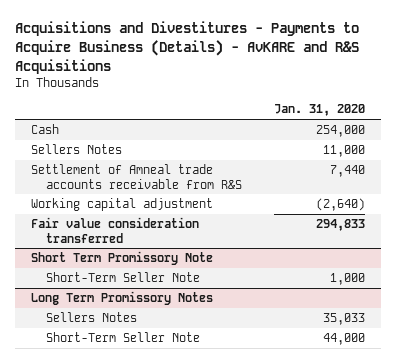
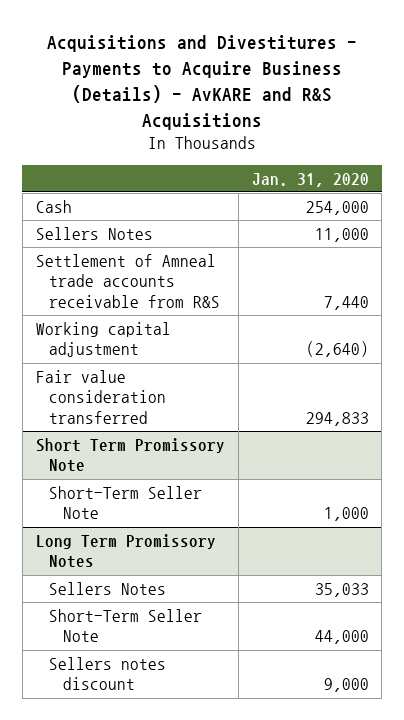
none -> [49,656,167,691] Sellers notes discount

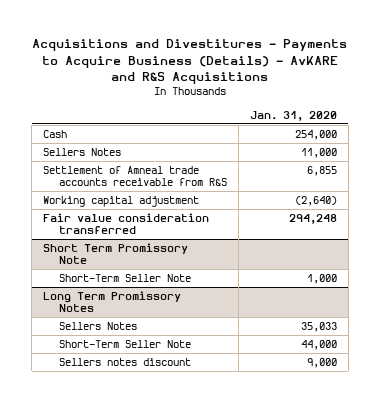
[323,296,369,311] 7,440 -> [306,165,337,176] 6,855
[305,412,369,427] 294,833 -> [288,213,337,224] 294,248

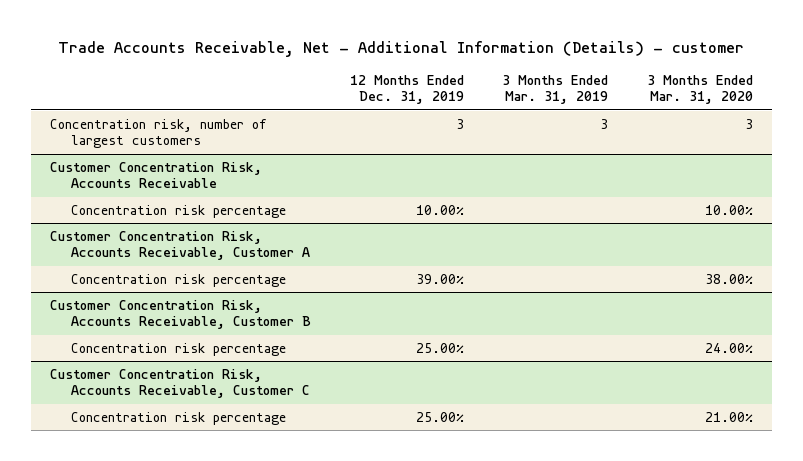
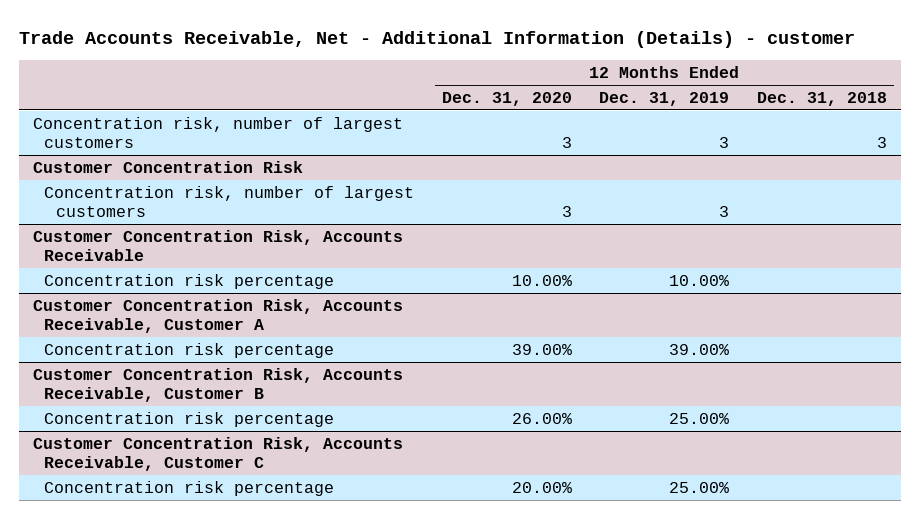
[502,74,609,105] 3 Months Ended Mar. 31, 2019 -> none
[646,74,753,105] 3 Months Ended Mar. 31, 2020 -> none
none -> [441,91,572,106] Dec. 31, 2020
none -> [756,91,887,106] Dec. 31, 2018
none -> [32,160,303,173] Customer Concentration Risk
none -> [44,185,415,218] Concentration risk, number of largest customers

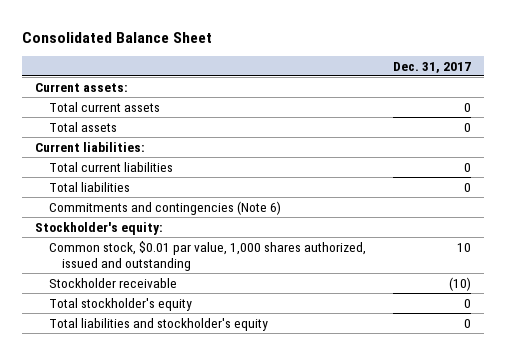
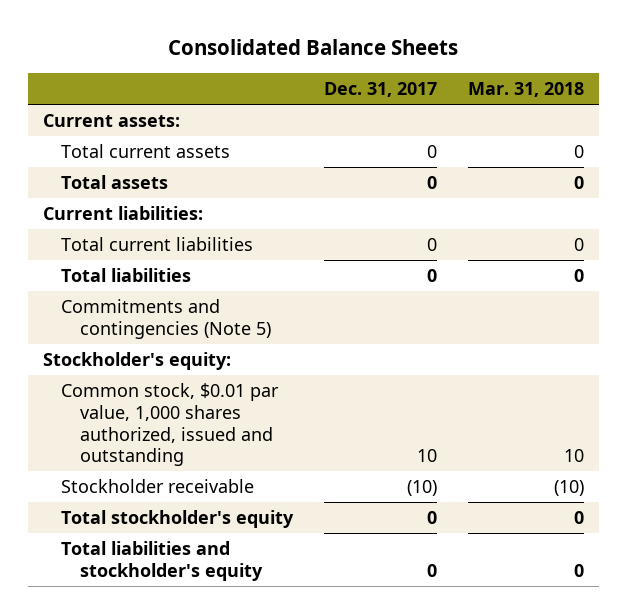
[21,31,212,43] Consolidated Balance Sheet -> [168,39,459,56] Consolidated Balance Sheets
none -> [467,82,584,98] Mar. 31, 2018
[48,200,281,215] Commitments and contingencies (Note 6) -> [61,298,271,339] Commitments and contingencies (Note 5)

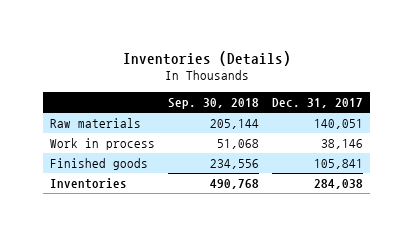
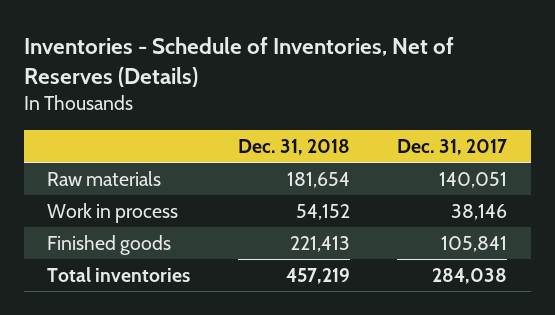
[122,50,291,66] Inventories (Details) -> [23,36,454,88] Inventories - Schedule of Inventories, Net of Reserves (Details)
[168,98,260,110] Sep. 30, 2018 -> none
none -> [237,138,350,155] Dec. 31, 2018
[49,178,127,190] Inventories -> [47,266,191,282] Total inventories

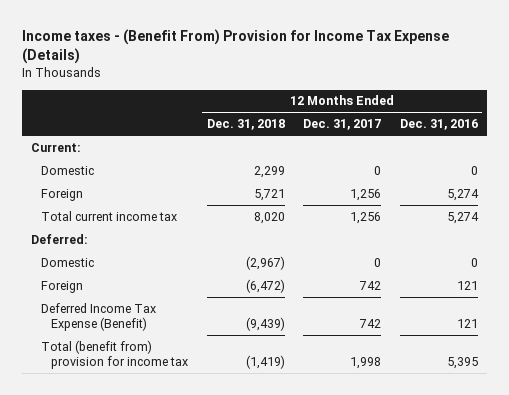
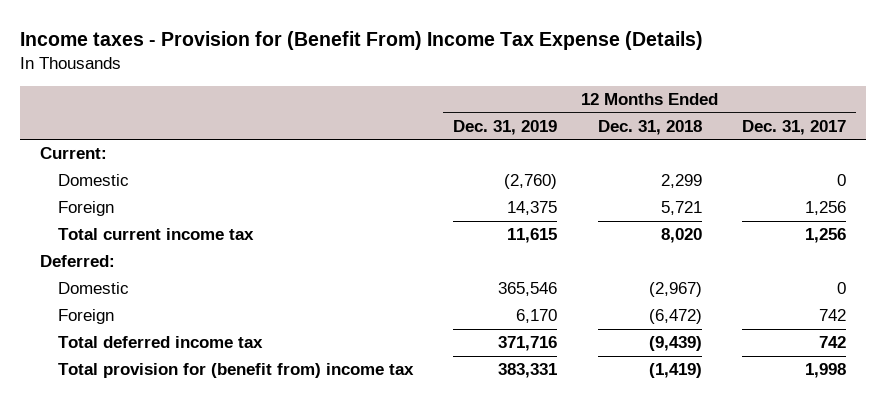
[22,29,450,65] Income taxes - (Benefit From) Provision for Income Tax Expense (Details) -> [20,31,704,51] Income taxes - Provision for (Benefit From) Income Tax Expense (Details)
[399,119,478,131] Dec. 31, 2016 -> none
none -> [453,119,558,135] Dec. 31, 2019
[41,302,157,332] Deferred Income Tax Expense (Benefit) -> [58,336,264,349] Total deferred income tax
[41,339,189,370] Total (benefit from) provision for income tax -> [58,363,415,379] Total provision for (benefit from) income tax

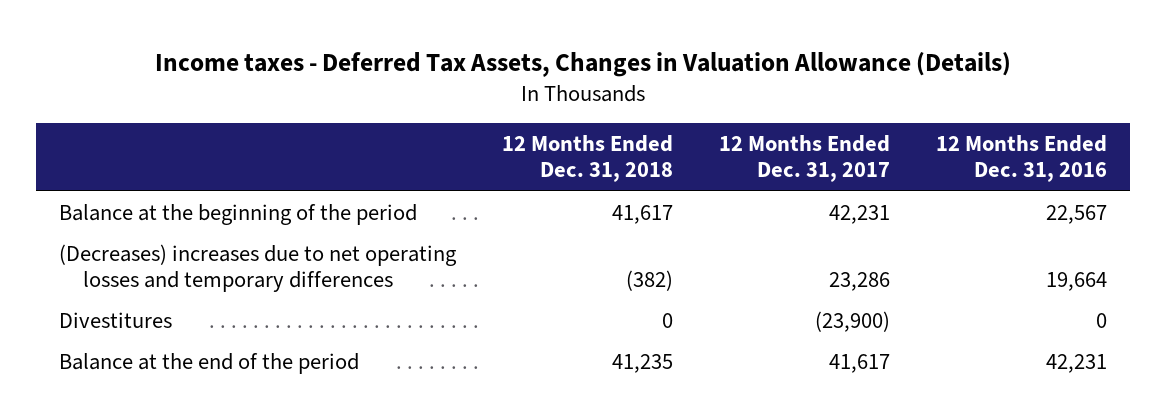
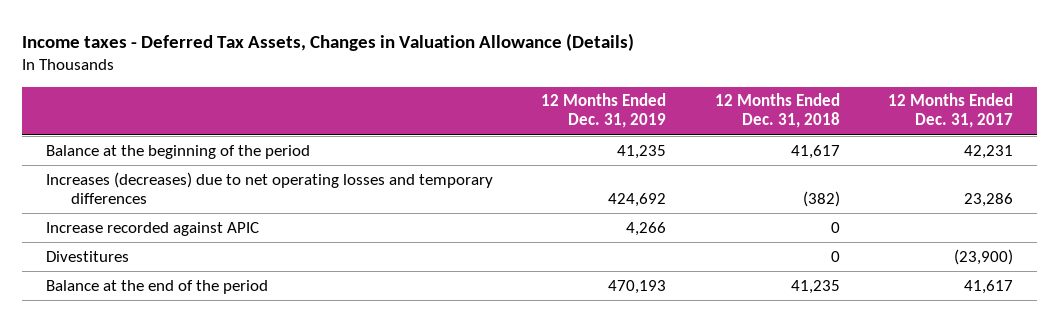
[936,135,1108,183] 12 Months Ended Dec. 31, 2016 -> none
none -> [541,93,667,129] 12 Months Ended Dec. 31, 2019
[59,243,458,293] (Decreases) increases due to net operating losses and temporary differences -> [46,171,494,204] Increases (decreases) due to net operating losses and temporary differences
none -> [46,221,260,236] Increase recorded against APIC

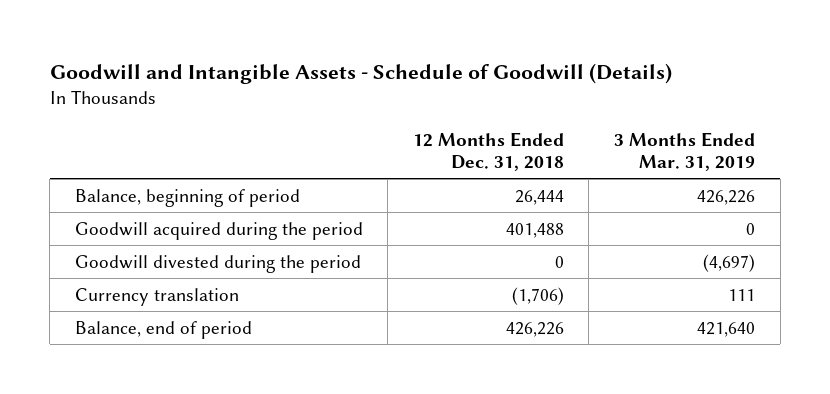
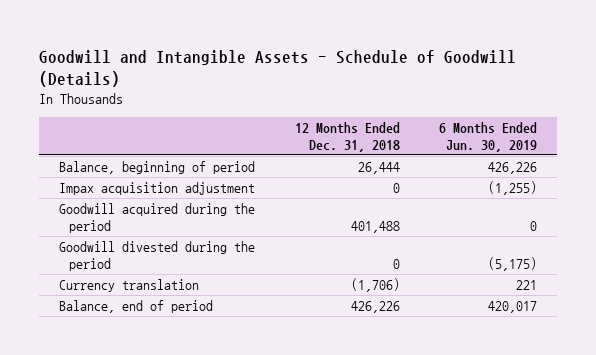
[613,131,755,171] 3 Months Ended Mar. 31, 2019 -> none
none -> [439,122,538,152] 6 Months Ended Jun. 30, 2019
none -> [59,182,256,196] Impax acquisition adjustment

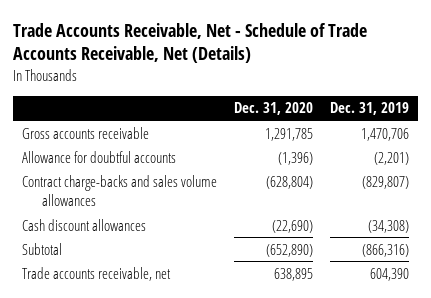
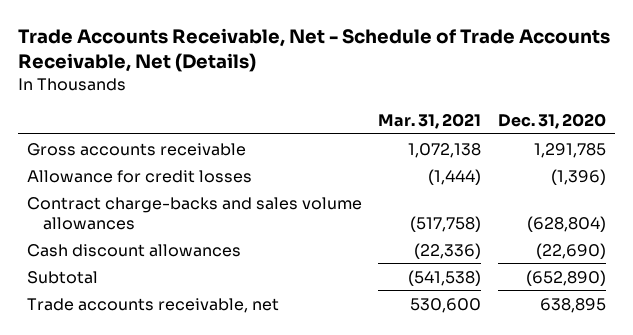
[330,102,410,116] Dec. 31, 2019 -> none
none -> [378,112,482,129] Mar. 31, 2021
[21,150,176,163] Allowance for doubtful accounts -> [26,169,252,183] Allowance for credit losses

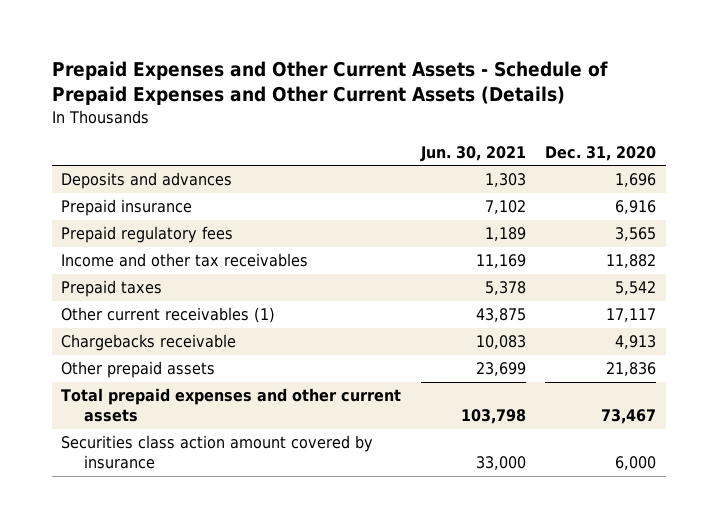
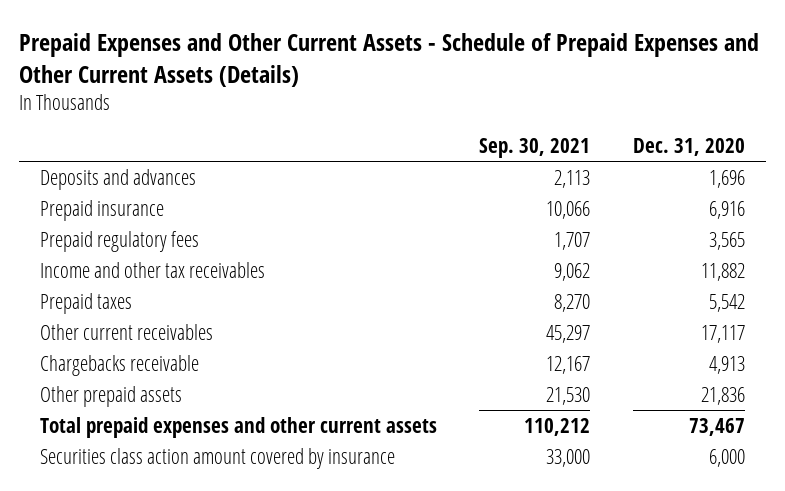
[419,145,526,162] Jun. 30, 2021 -> none
none -> [479,138,591,159] Sep. 30, 2021
[61,307,276,324] Other current receivables (1) -> [40,323,214,340] Other current receivables

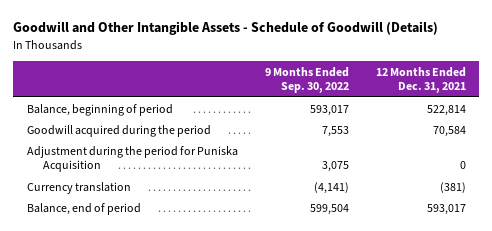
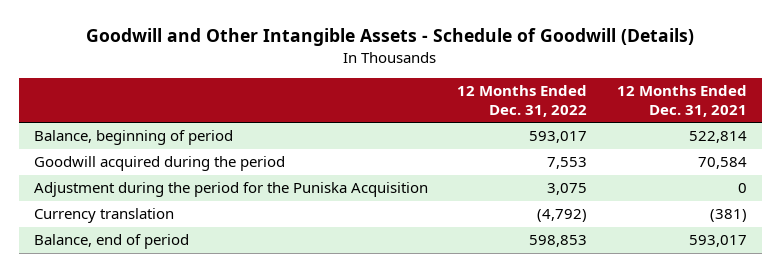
[264,66,349,94] 9 Months Ended Sep. 30, 2022 -> none
none -> [457,85,588,118] 12 Months Ended Dec. 31, 2022
[26,145,238,173] Adjustment during the period for Puniska Acquisition -> [33,182,428,198] Adjustment during the period for the Puniska Acquisition

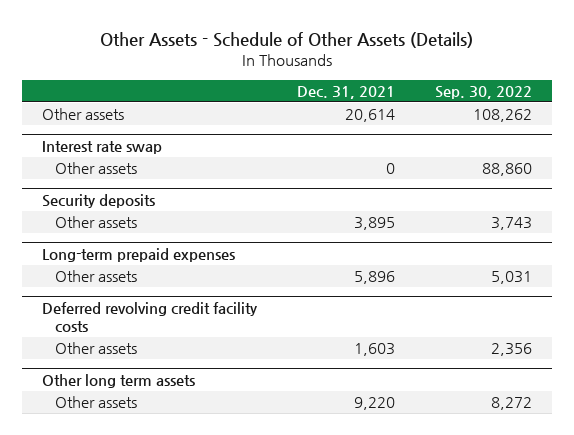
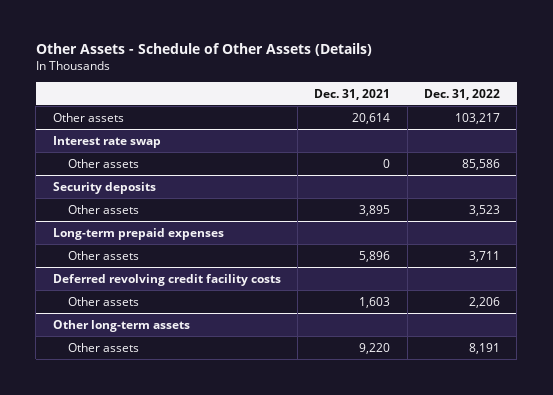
[435,85,533,99] Sep. 30, 2022 -> none
none -> [423,88,500,100] Dec. 31, 2022
[41,373,195,388] Other long term assets -> [52,319,190,332] Other long-term assets

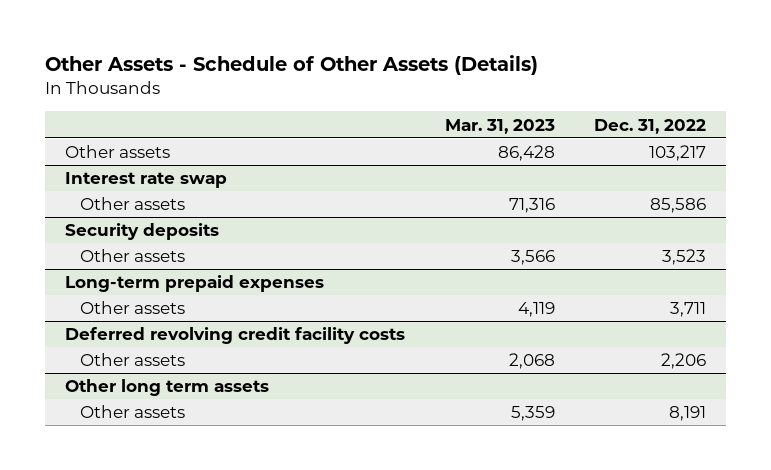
[314,88,391,100] Dec. 31, 2021 -> none
none -> [444,118,555,134] Mar. 31, 2023
[52,319,190,332] Other long-term assets -> [64,379,269,397] Other long term assets

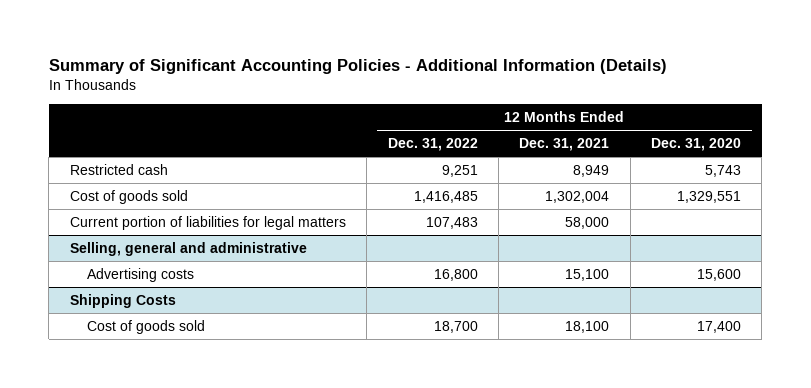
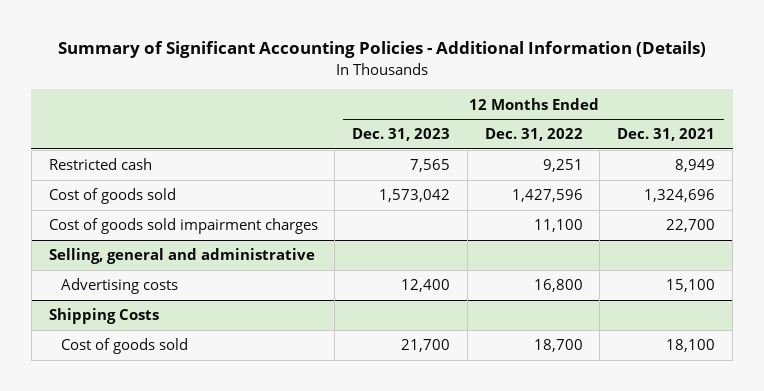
[651,138,742,152] Dec. 31, 2020 -> none
none -> [352,128,451,142] Dec. 31, 2023
[69,215,346,230] Current portion of liabilities for legal matters -> none
[413,190,478,203] 1,416,485 -> [511,189,583,203] 1,427,596
[545,190,610,203] 1,302,004 -> [644,189,716,203] 1,324,696
none -> [48,218,318,235] Cost of goods sold impairment charges

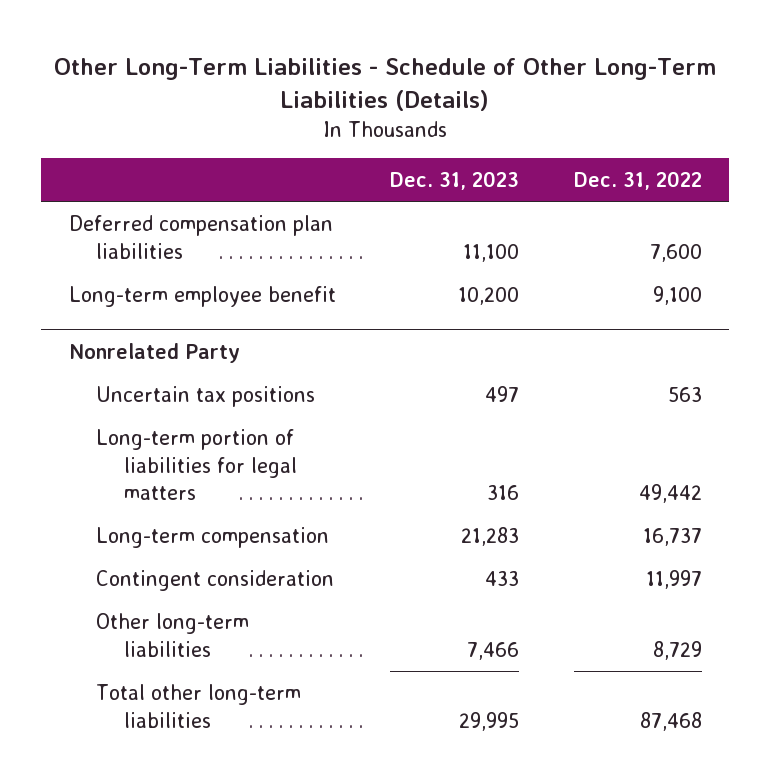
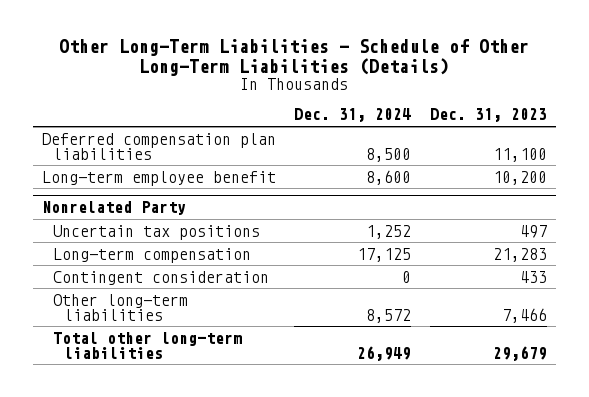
[574,170,703,190] Dec. 31, 2022 -> none
none -> [294,108,412,123] Dec. 31, 2024
[96,428,297,501] Long-term portion of liabilities for legal matters -> none
[459,711,520,731] 29,995 -> [492,345,547,361] 29,679

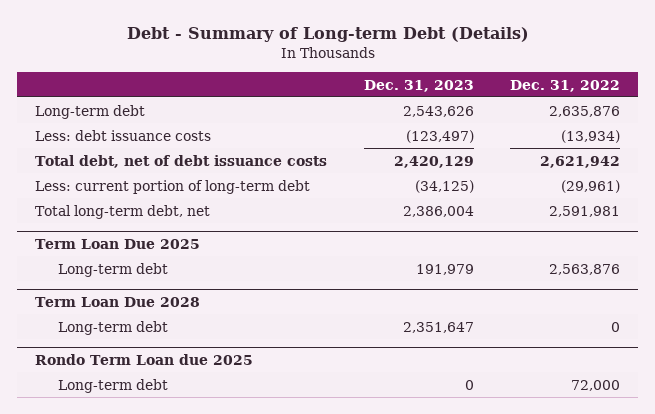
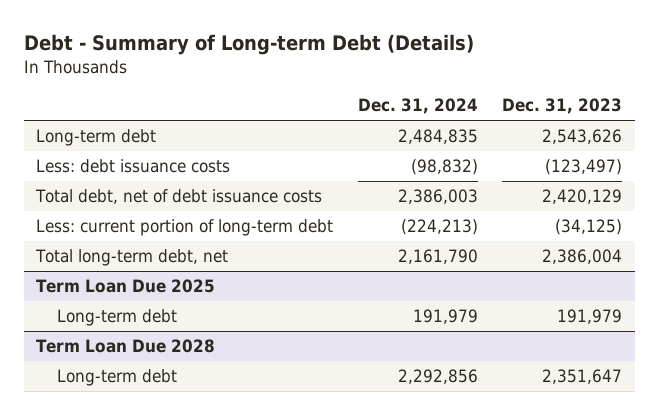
[510,79,621,92] Dec. 31, 2022 -> none
none -> [357,98,478,115] Dec. 31, 2024
[35,354,254,366] Rondo Term Loan due 2025 -> none
[57,378,168,393] Long-term debt -> none

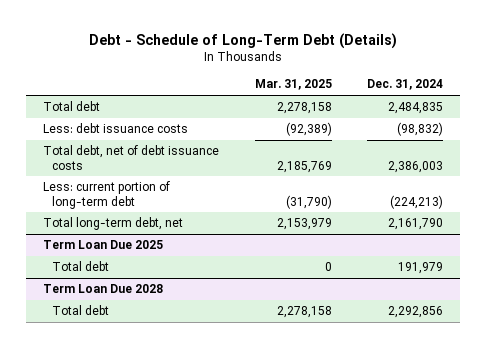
[24,34,475,56] Debt - Summary of Long-term Debt (Details) -> [89,32,398,49] Debt - Schedule of Long-Term Debt (Details)
[502,98,623,115] Dec. 31, 2023 -> none
none -> [254,79,332,91] Mar. 31, 2025
[36,129,157,147] Long-term debt -> [43,101,101,112] Total debt
[57,309,178,327] Long-term debt -> [52,261,110,272] Total debt
[57,369,178,387] Long-term debt -> [52,305,110,316] Total debt

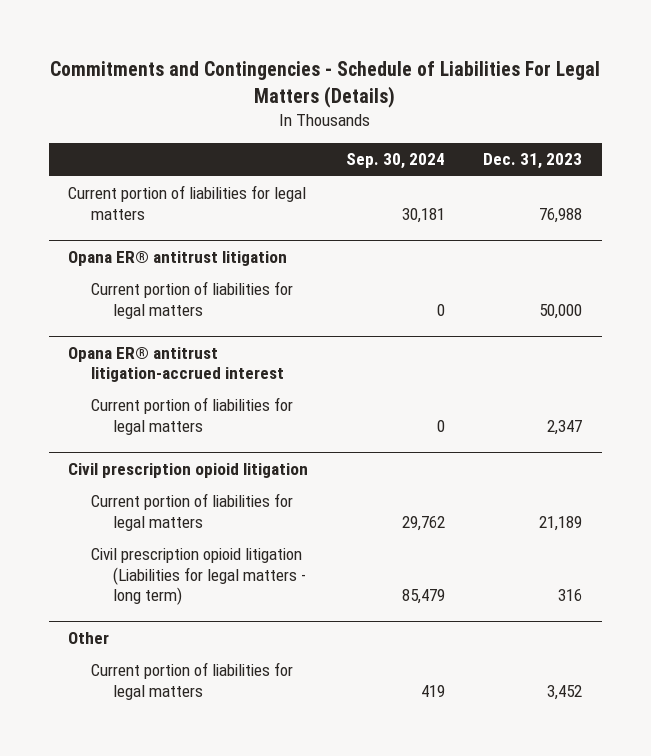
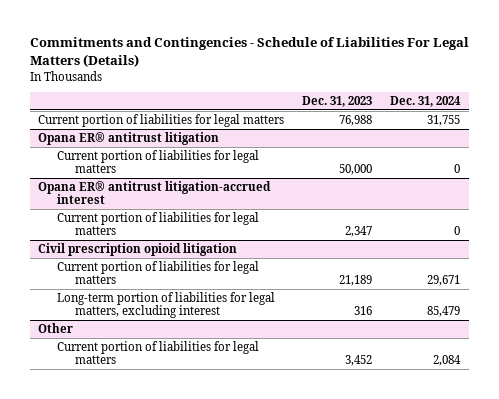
[346,153,446,170] Sep. 30, 2024 -> none
none -> [390,96,462,108] Dec. 31, 2024
[90,548,306,606] Civil prescription opioid litigation (Liabilities for legal matters - long term) -> [56,291,275,319] Long-term portion of liabilities for legal matters, excluding interest

